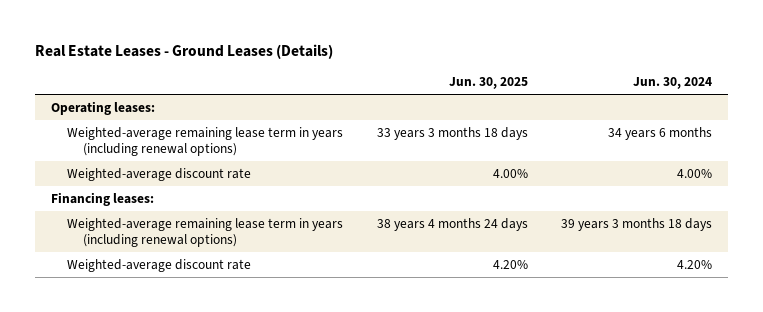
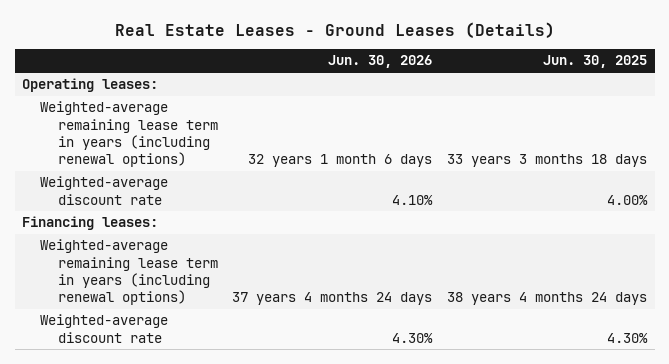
[632,77,712,90] Jun. 30, 2024 -> none
none -> [328,55,433,69] Jun. 30, 2026
[492,260,528,270] 4.20% -> [607,332,649,343] 4.30%

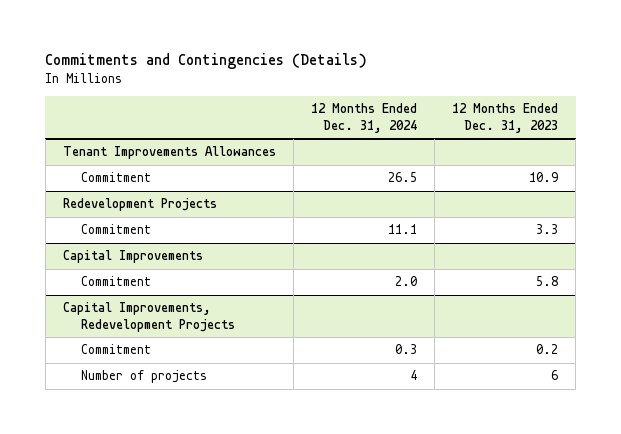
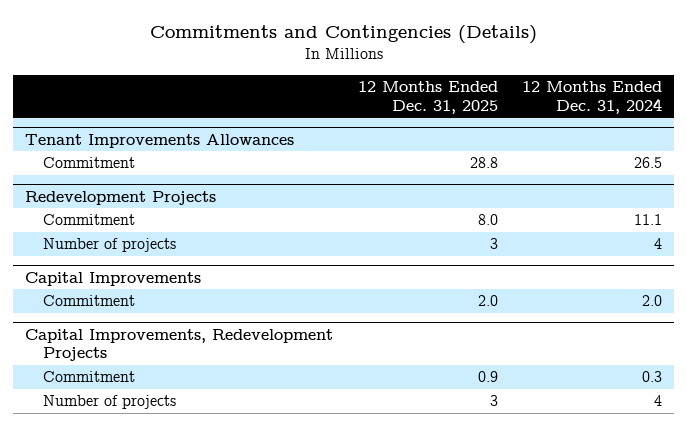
[452,103,559,134] 12 Months Ended Dec. 31, 2023 -> none
none -> [357,81,498,114] 12 Months Ended Dec. 31, 2025
none -> [43,238,177,253] Number of projects

